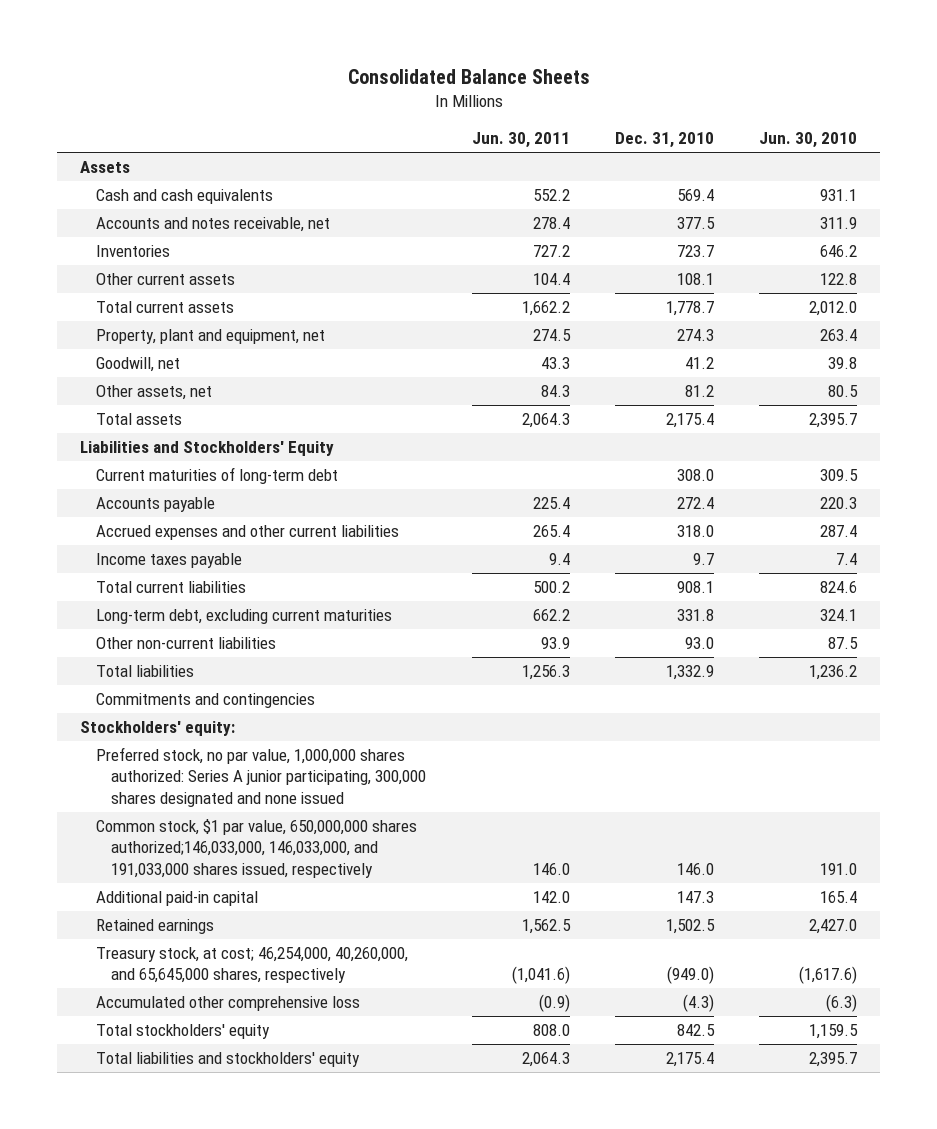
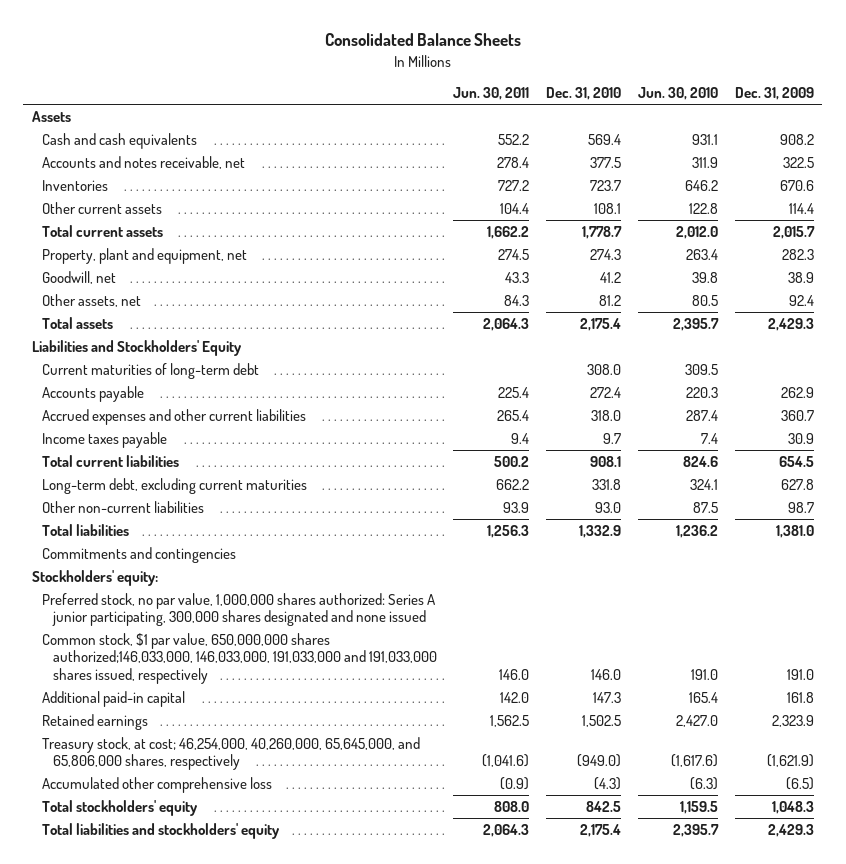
none -> [734,87,814,101] Dec. 31, 2009
[95,819,417,878] Common stock, $1 par value, 650,000,000 shares authorized;146,033,000, 146,033,000, and 191,033,000 shares issued, respectively -> [42,632,437,684] Common stock, $1 par value, 650,000,000 shares authorized;146,033,000, 146,033,000, 191,033,000 and 191,033,000 shares issued, respectively
[95,947,408,984] Treasury stock, at cost; 46,254,000, 40,260,000, and 65,645,000 shares, respectively -> [42,736,421,771] Treasury stock, at cost; 46,254,000, 40,260,000, 65,645,000, and 65,806,000 shares, respectively

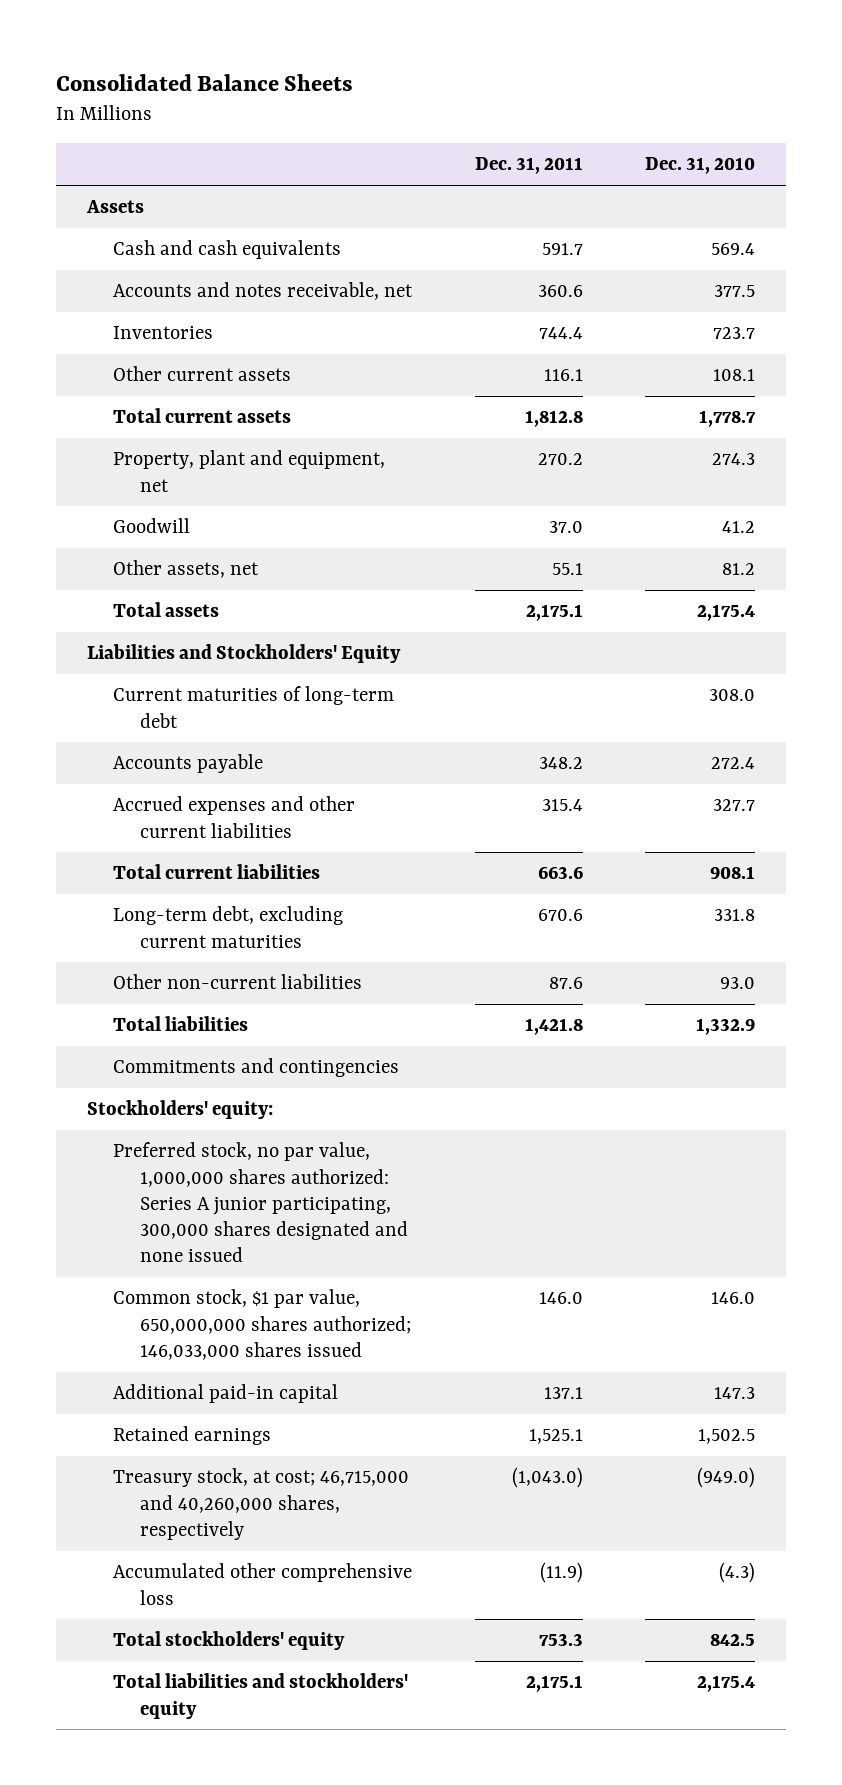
[453,87,530,101] Jun. 30, 2011 -> none
[638,87,719,101] Jun. 30, 2010 -> none
[734,87,814,101] Dec. 31, 2009 -> none
none -> [474,157,583,175] Dec. 31, 2011
[42,270,117,284] Goodwill, net -> [113,518,191,534] Goodwill
[42,431,168,448] Income taxes payable -> none
[591,409,622,421] 318.0 -> [713,799,756,812] 327.7
[42,632,437,684] Common stock, $1 par value, 650,000,000 shares authorized;146,033,000, 146,033,000, 191,033,000 and 191,033,000 shares issued, respectively -> [113,1289,411,1360] Common stock, $1 par value, 650,000,000 shares authorized; 146,033,000 shares issued
[42,736,421,771] Treasury stock, at cost; 46,254,000, 40,260,000, 65,645,000, and 65,806,000 shares, respectively -> [113,1468,410,1540] Treasury stock, at cost; 46,715,000 and 40,260,000 shares, respectively

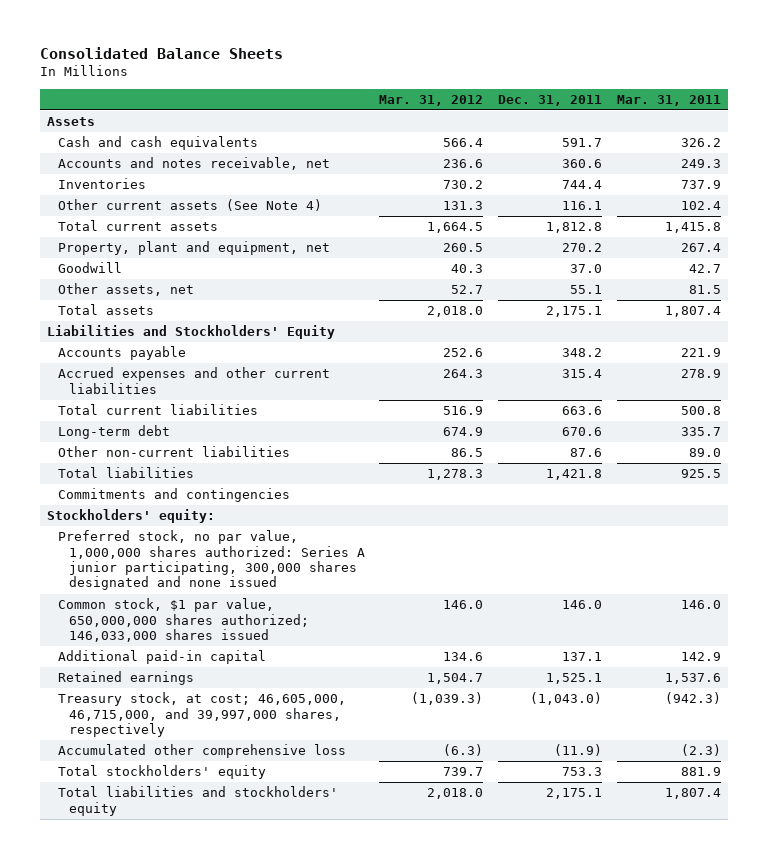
[645,157,756,175] Dec. 31, 2010 -> none
none -> [379,94,484,106] Mar. 31, 2012
none -> [616,94,721,106] Mar. 31, 2011
[113,366,292,382] Other current assets -> [57,199,322,212] Other current assets (See Note 4)
[113,686,395,728] Current maturities of long-term debt -> none
[113,906,344,948] Long-term debt, excluding current maturities -> [57,425,170,440] Long-term debt
[113,1468,410,1540] Treasury stock, at cost; 46,715,000 and 40,260,000 shares, respectively -> [57,692,346,738] Treasury stock, at cost; 46,605,000, 46,715,000, and 39,997,000 shares, respectively

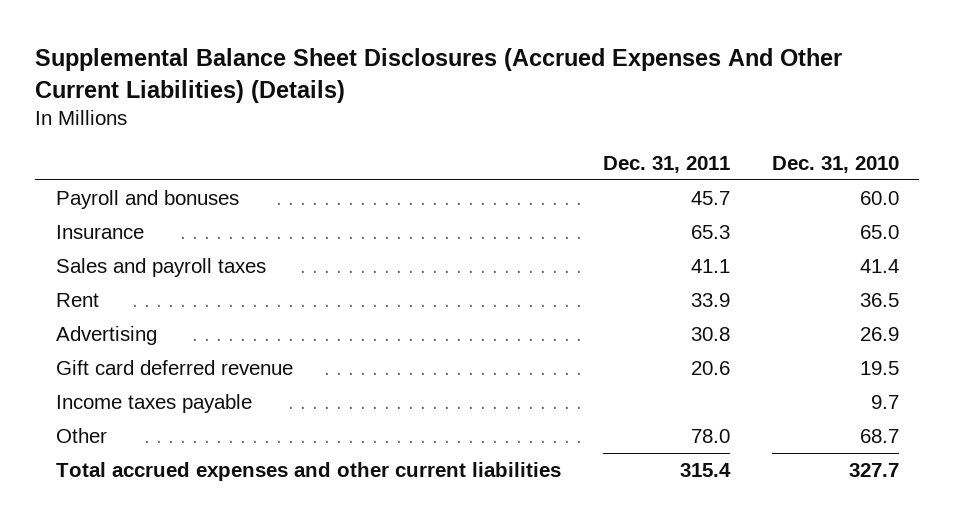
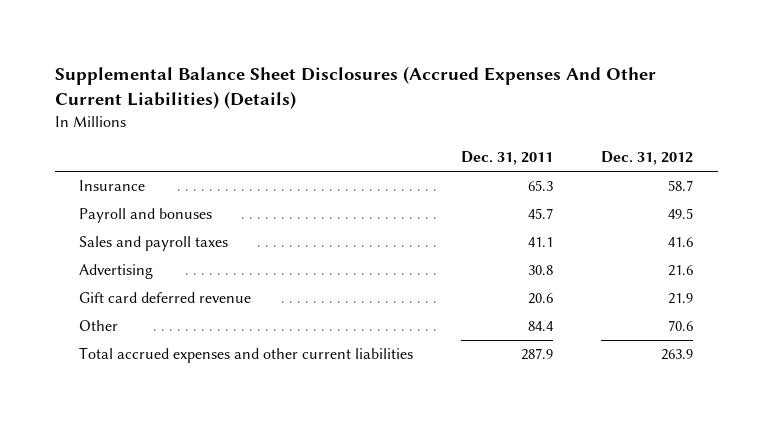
[771,155,899,173] Dec. 31, 2010 -> none
none -> [601,151,694,166] Dec. 31, 2012
[55,189,239,209] Payroll and bonuses -> [79,208,213,224] Payroll and bonuses
[55,292,99,307] Rent -> none
[55,393,252,413] Income taxes payable -> none
[690,428,730,443] 78.0 -> [528,321,555,332] 84.4
[679,462,731,477] 315.4 -> [521,348,554,361] 287.9

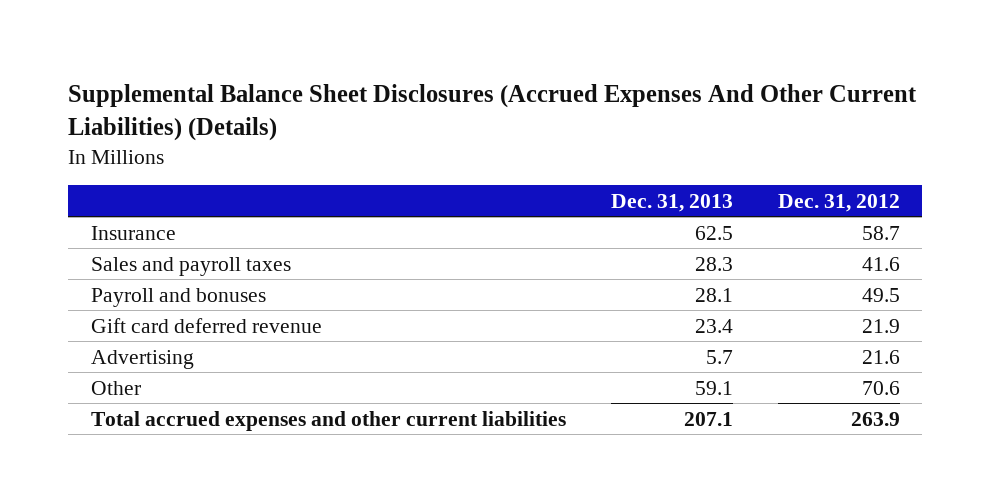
[461,151,554,166] Dec. 31, 2011 -> none
none -> [610,193,733,212] Dec. 31, 2013
[79,208,213,224] Payroll and bonuses -> [90,287,266,307] Payroll and bonuses
[79,264,154,280] Advertising -> [90,349,194,369] Advertising

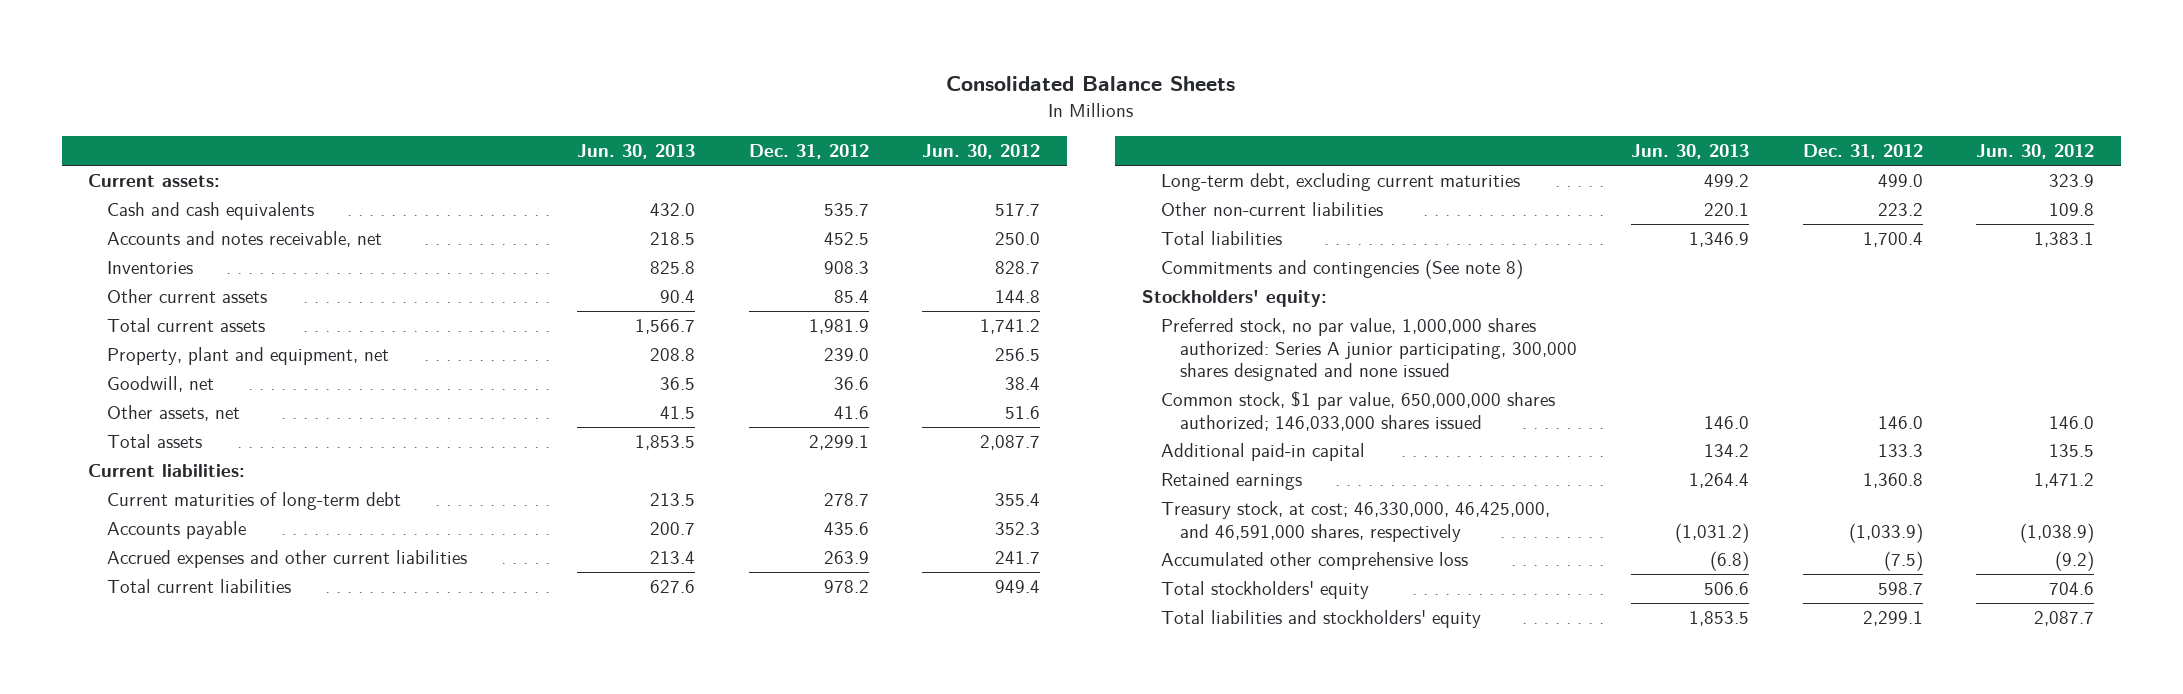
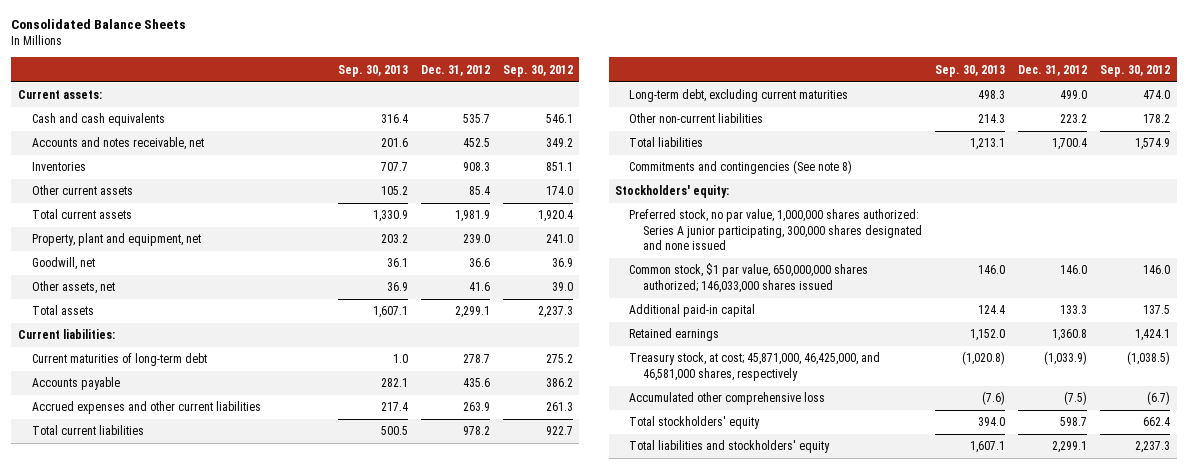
[577,144,696,160] Jun. 30, 2013 -> none
[922,144,1041,160] Jun. 30, 2012 -> none
none -> [337,64,408,77] Sep. 30, 2013
none -> [502,64,573,77] Sep. 30, 2012
[1161,501,1551,542] Treasury stock, at cost; 46,330,000, 46,425,000, and 46,591,000 shares, respectively -> [629,352,881,381] Treasury stock, at cost; 45,871,000, 46,425,000, and 46,581,000 shares, respectively

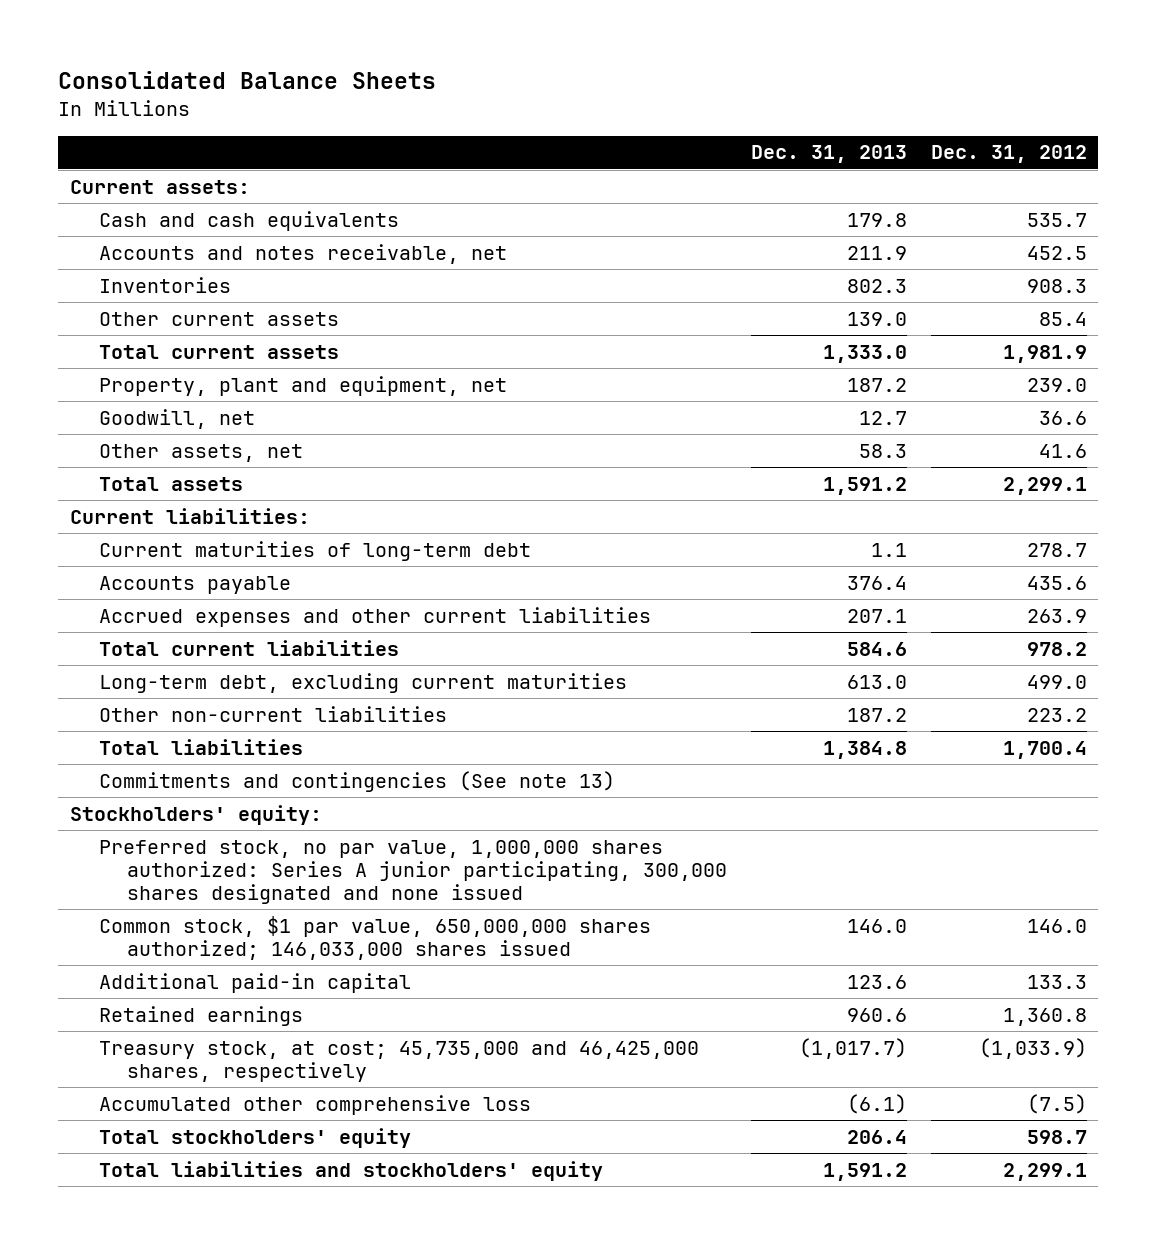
[337,64,408,77] Sep. 30, 2013 -> none
[502,64,573,77] Sep. 30, 2012 -> none
none -> [751,145,908,164] Dec. 31, 2013
[629,160,853,175] Commitments and contingencies (See note 8) -> [98,770,615,792] Commitments and contingencies (See note 13)
[629,352,881,381] Treasury stock, at cost; 45,871,000, 46,425,000, and 46,581,000 shares, respectively -> [98,1040,699,1082] Treasury stock, at cost; 45,735,000 and 46,425,000 shares, respectively

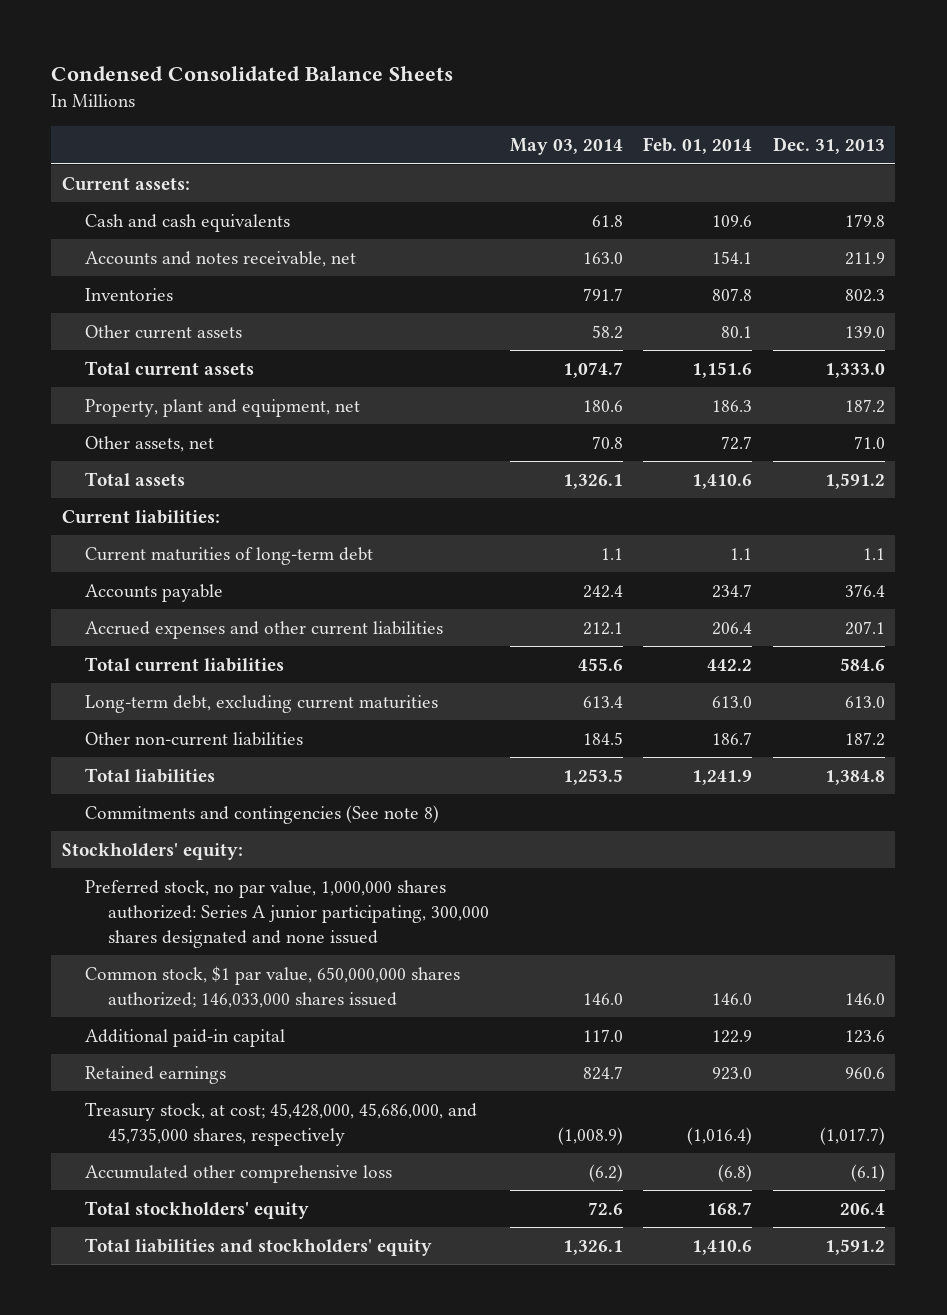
[57,70,436,89] Consolidated Balance Sheets -> [51,66,454,82] Condensed Consolidated Balance Sheets
[930,145,1087,164] Dec. 31, 2012 -> none
none -> [509,138,623,156] May 03, 2014
none -> [643,137,753,155] Feb. 01, 2014
[98,408,255,429] Goodwill, net -> none
[859,443,908,458] 58.3 -> [854,435,886,449] 71.0
[98,770,615,792] Commitments and contingencies (See note 13) -> [84,804,439,824] Commitments and contingencies (See note 8)
[98,1040,699,1082] Treasury stock, at cost; 45,735,000 and 46,425,000 shares, respectively -> [84,1101,477,1146] Treasury stock, at cost; 45,428,000, 45,686,000, and 45,735,000 shares, respectively

